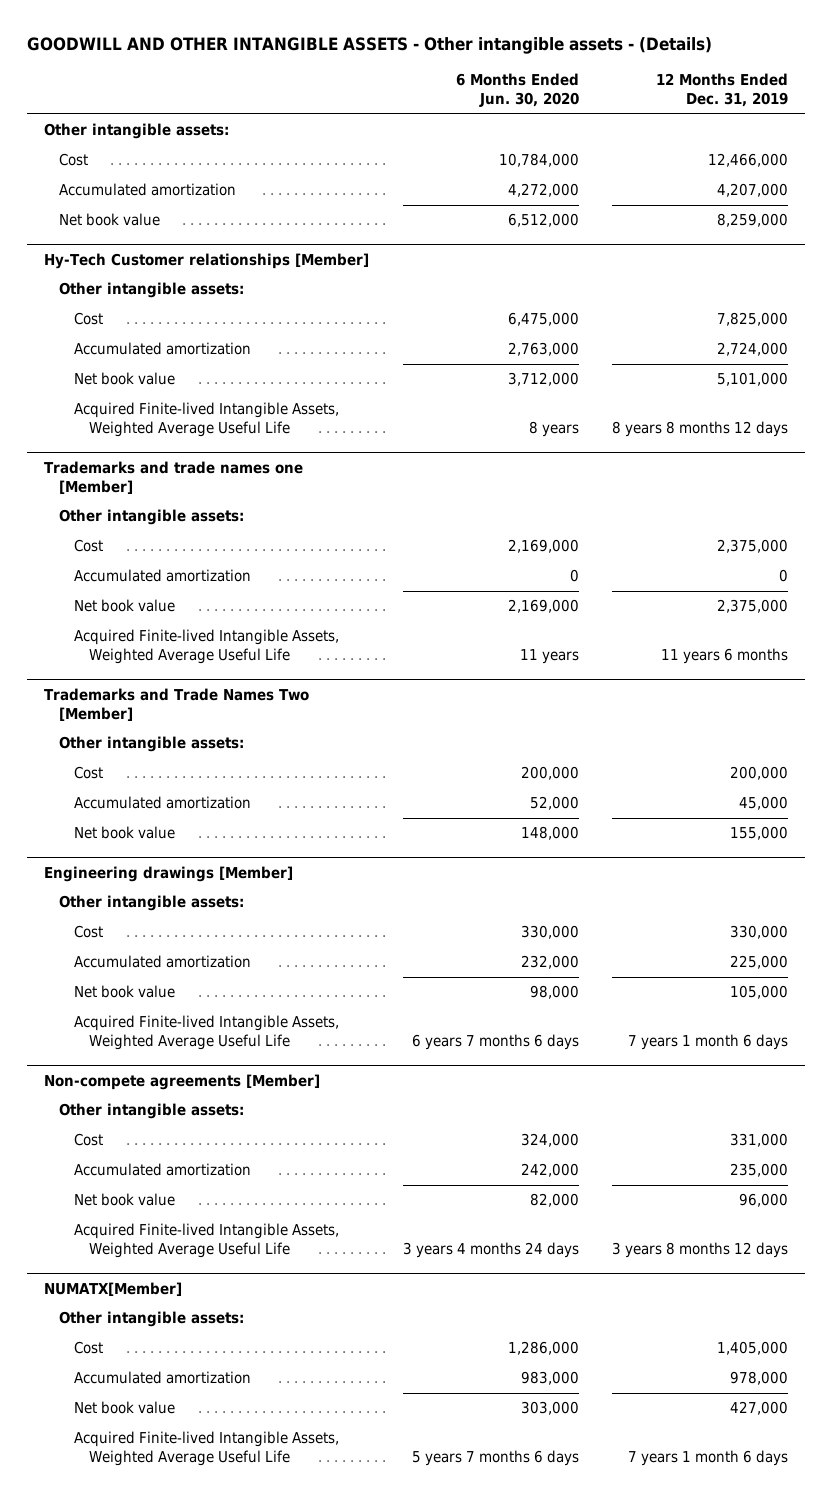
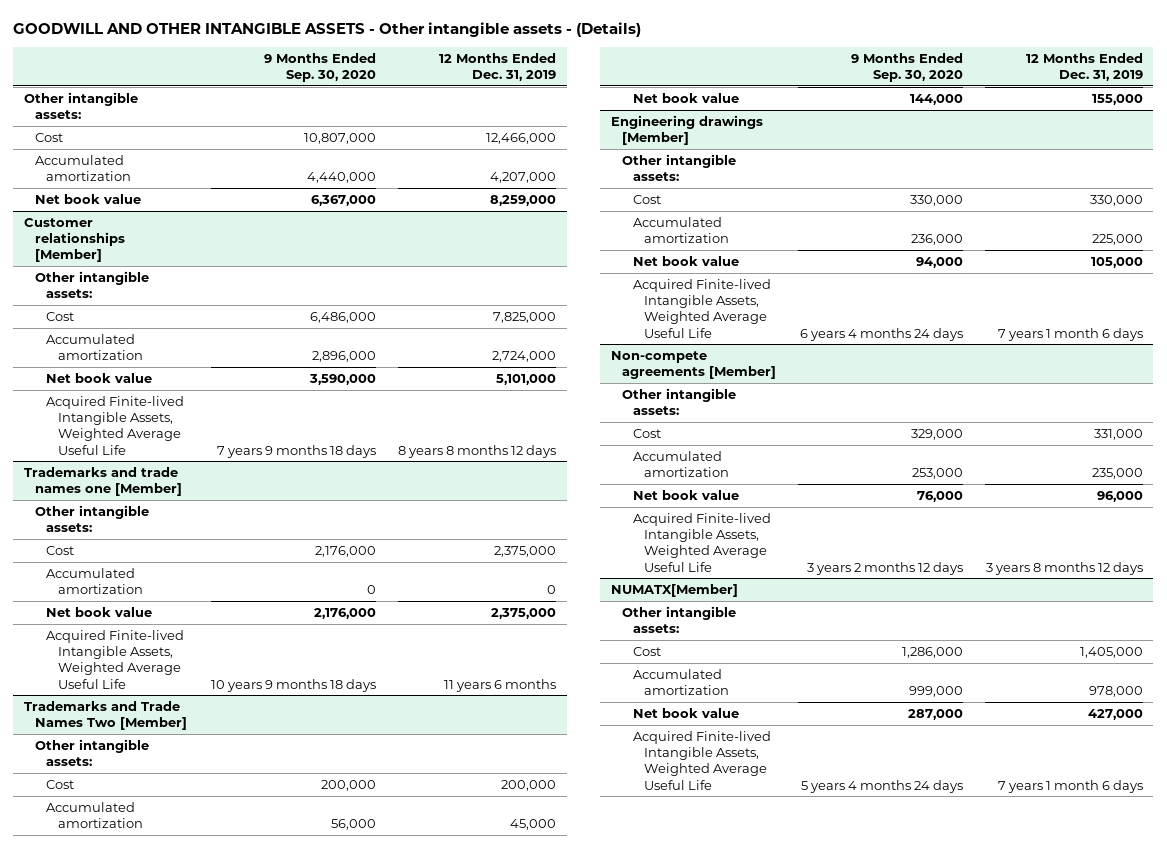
[455,73,579,108] 6 Months Ended Jun. 30, 2020 -> none
none -> [264,52,377,82] 9 Months Ended Sep. 30, 2020
[44,252,370,269] Hy-Tech Customer relationships [Member] -> [24,217,126,263] Customer relationships [Member]

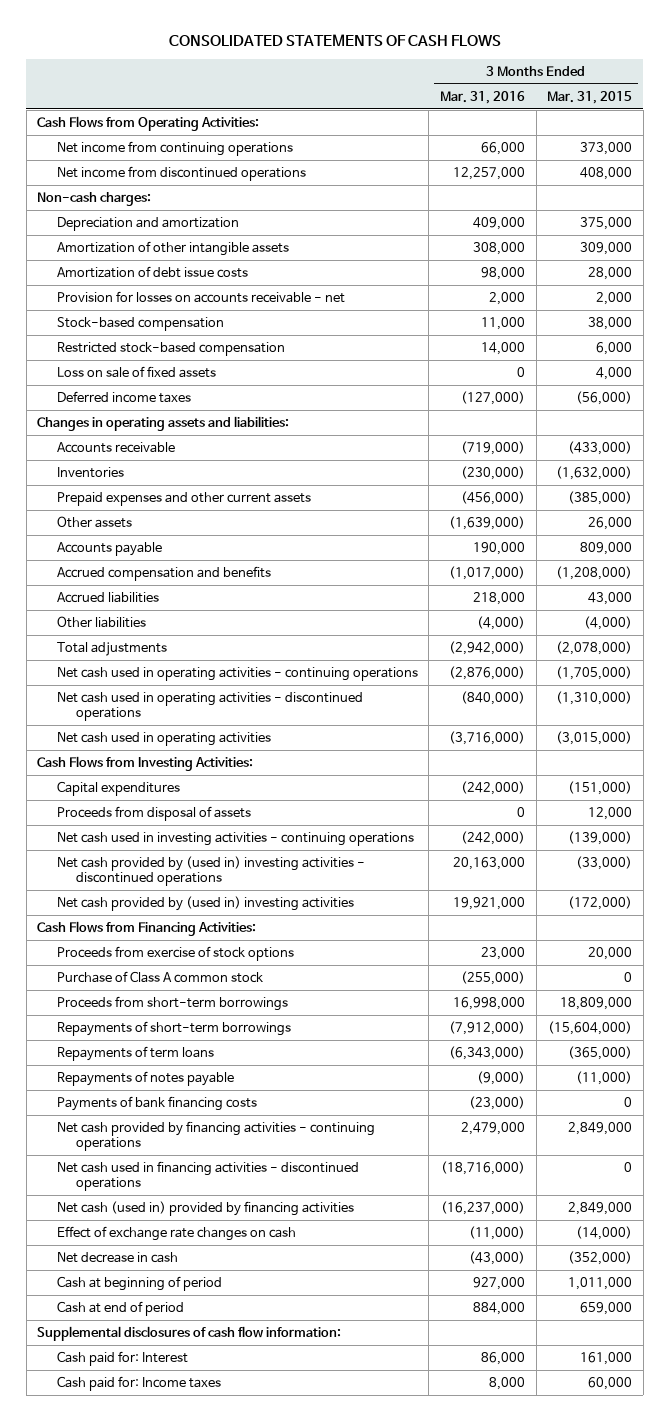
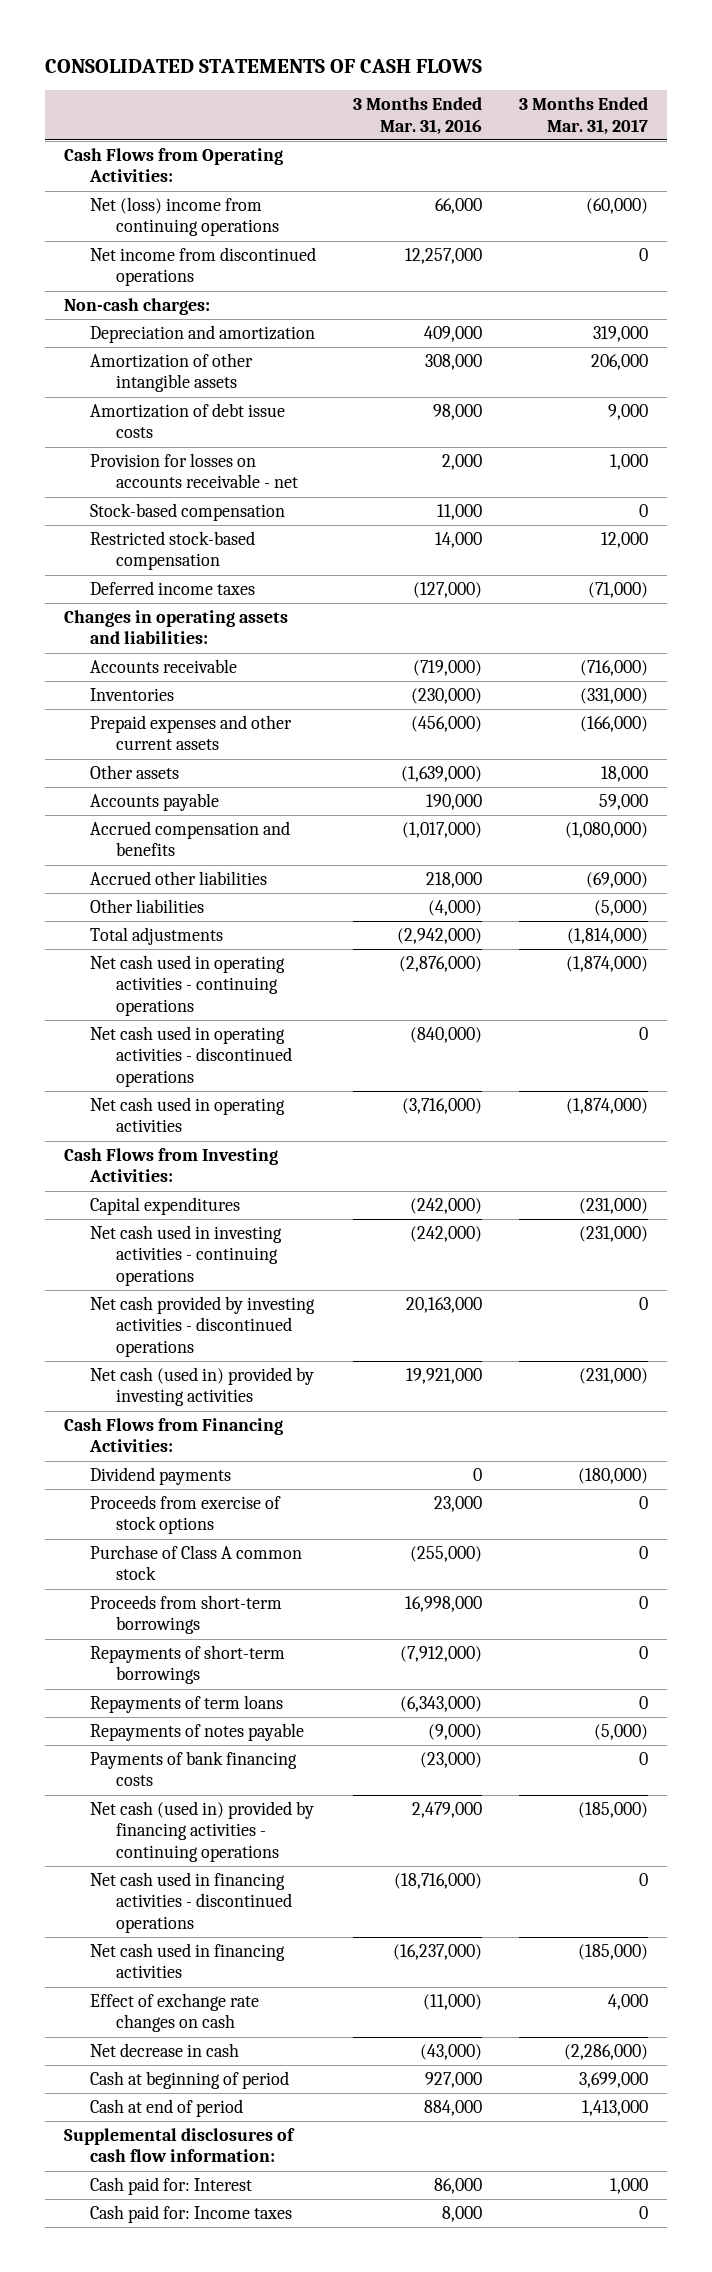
[547,90,633,104] Mar. 31, 2015 -> none
none -> [519,97,649,135] 3 Months Ended Mar. 31, 2017
[56,140,293,156] Net income from continuing operations -> [89,197,279,237] Net (loss) income from continuing operations
[56,365,216,378] Loss on sale of fixed assets -> none
[56,591,159,603] Accrued liabilities -> [89,871,267,886] Accrued other liabilities
[56,805,251,821] Proceeds from disposal of assets -> none
[56,855,365,886] Net cash provided by (used in) investing activities - discontinued operations -> [89,1296,315,1357] Net cash provided by investing activities - discontinued operations
[56,895,354,911] Net cash provided by (used in) investing activities -> [89,1367,314,1407] Net cash (used in) provided by investing activities
none -> [89,1467,231,1486] Dividend payments
[56,1120,375,1151] Net cash provided by financing activities - continuing operations -> [89,1801,314,1862] Net cash (used in) provided by financing activities - continuing operations
[56,1200,354,1216] Net cash (used in) provided by financing activities -> [89,1943,285,1979] Net cash used in financing activities

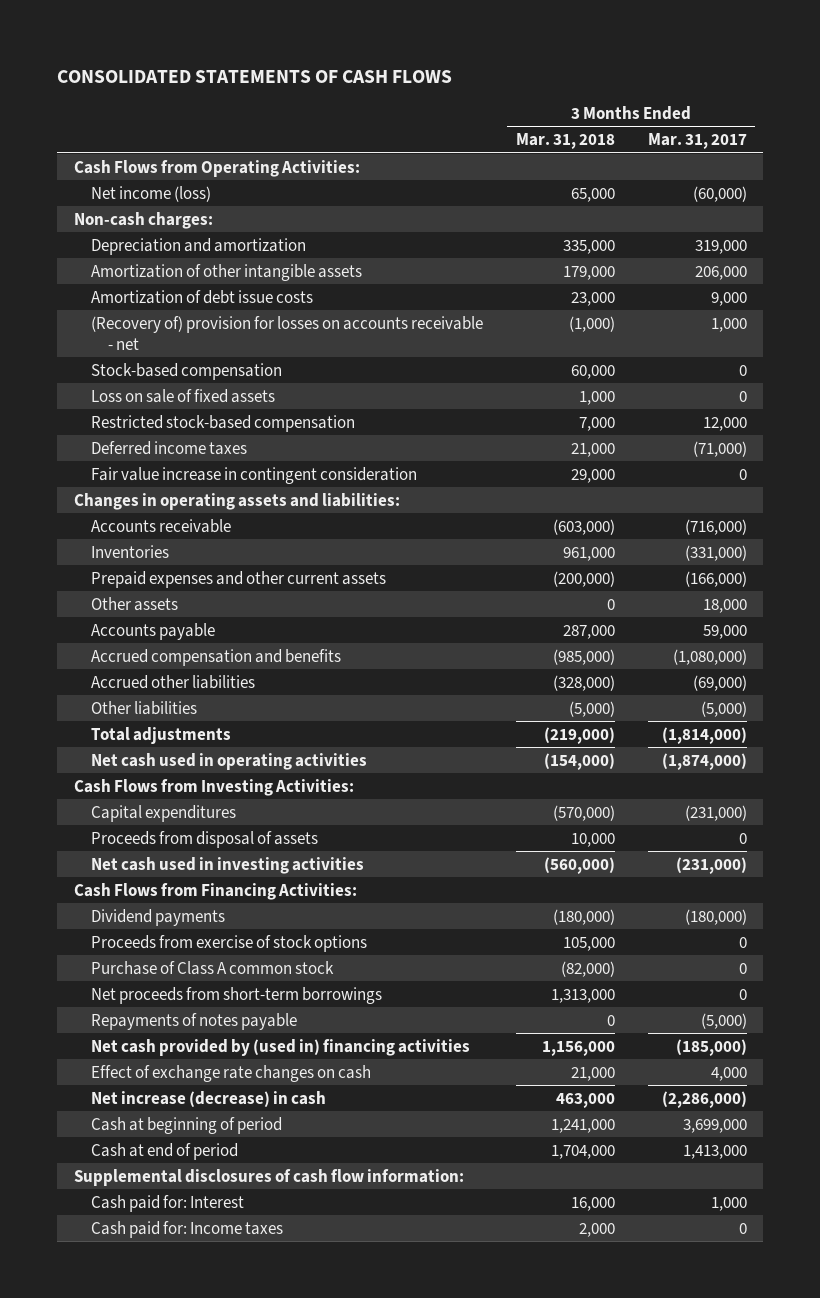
[352,97,482,135] 3 Months Ended Mar. 31, 2016 -> none
none -> [515,133,615,150] Mar. 31, 2018
[89,247,316,287] Net income from discontinued operations -> none
[89,197,279,237] Net (loss) income from continuing operations -> [90,185,211,202] Net income (loss)
[89,453,298,489] Provision for losses on accounts receivable - net -> [90,315,483,350] (Recovery of) provision for losses on accounts receivable - net
none -> [90,388,275,403] Loss on sale of fixed assets
none -> [90,466,417,484] Fair value increase in contingent consideration
[89,955,285,1016] Net cash used in operating activities - continuing operations -> none
[89,1026,292,1087] Net cash used in operating activities - discontinued operations -> none
[89,1225,282,1286] Net cash used in investing activities - continuing operations -> none
[89,1296,315,1357] Net cash provided by investing activities - discontinued operations -> none
none -> [90,830,318,848] Proceeds from disposal of assets
[89,1367,314,1407] Net cash (used in) provided by investing activities -> [90,856,364,874] Net cash used in investing activities
[89,1645,285,1685] Repayments of short-term borrowings -> none
[89,1695,283,1714] Repayments of term loans -> none
[89,1595,282,1635] Proceeds from short-term borrowings -> [90,986,382,1004] Net proceeds from short-term borrowings
[89,1751,297,1787] Payments of bank financing costs -> none
[89,1801,314,1862] Net cash (used in) provided by financing activities - continuing operations -> none
[89,1872,292,1933] Net cash used in financing activities - discontinued operations -> none
[89,1943,285,1979] Net cash used in financing activities -> [90,1038,470,1056] Net cash provided by (used in) financing activities
[89,2043,239,2058] Net decrease in cash -> [90,1090,326,1107] Net increase (decrease) in cash

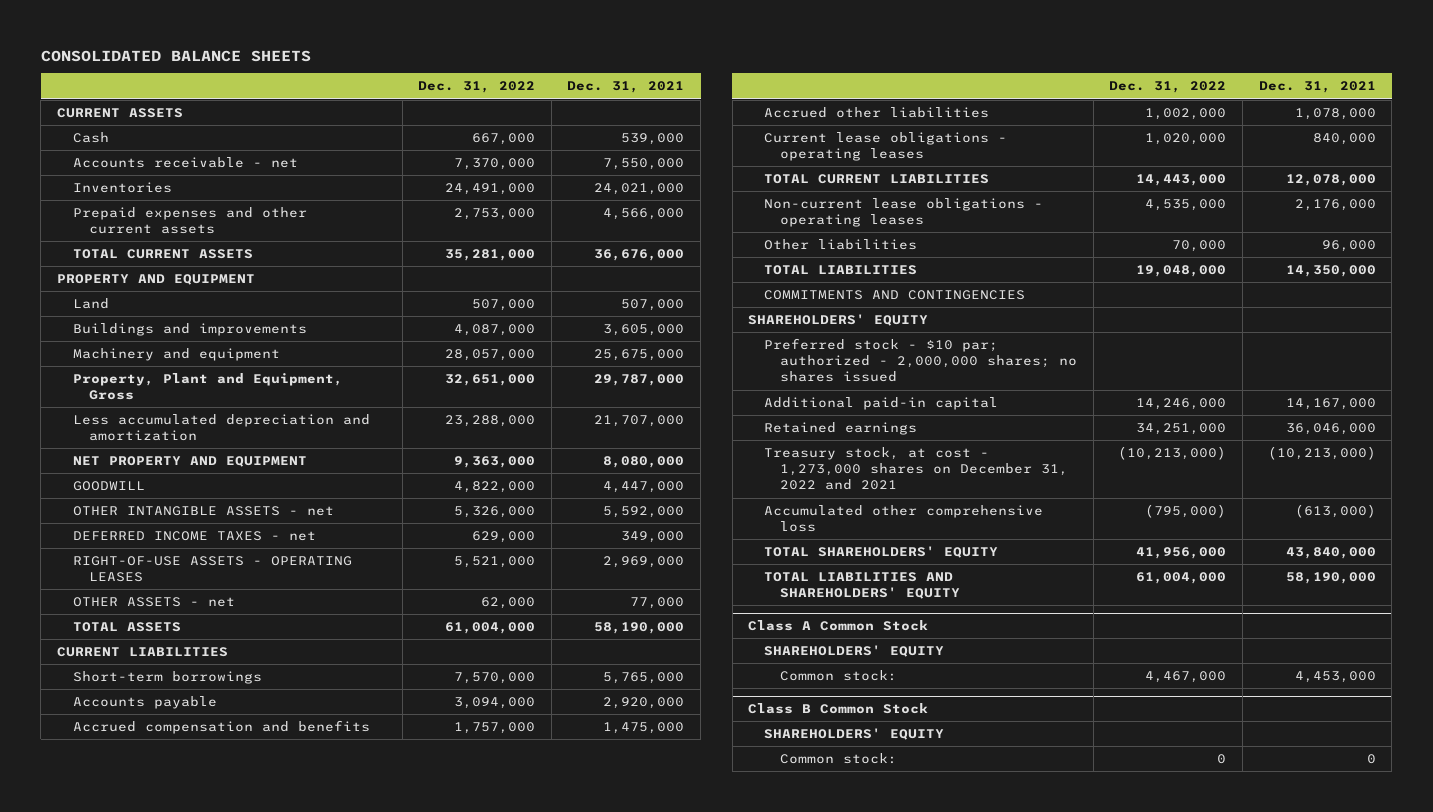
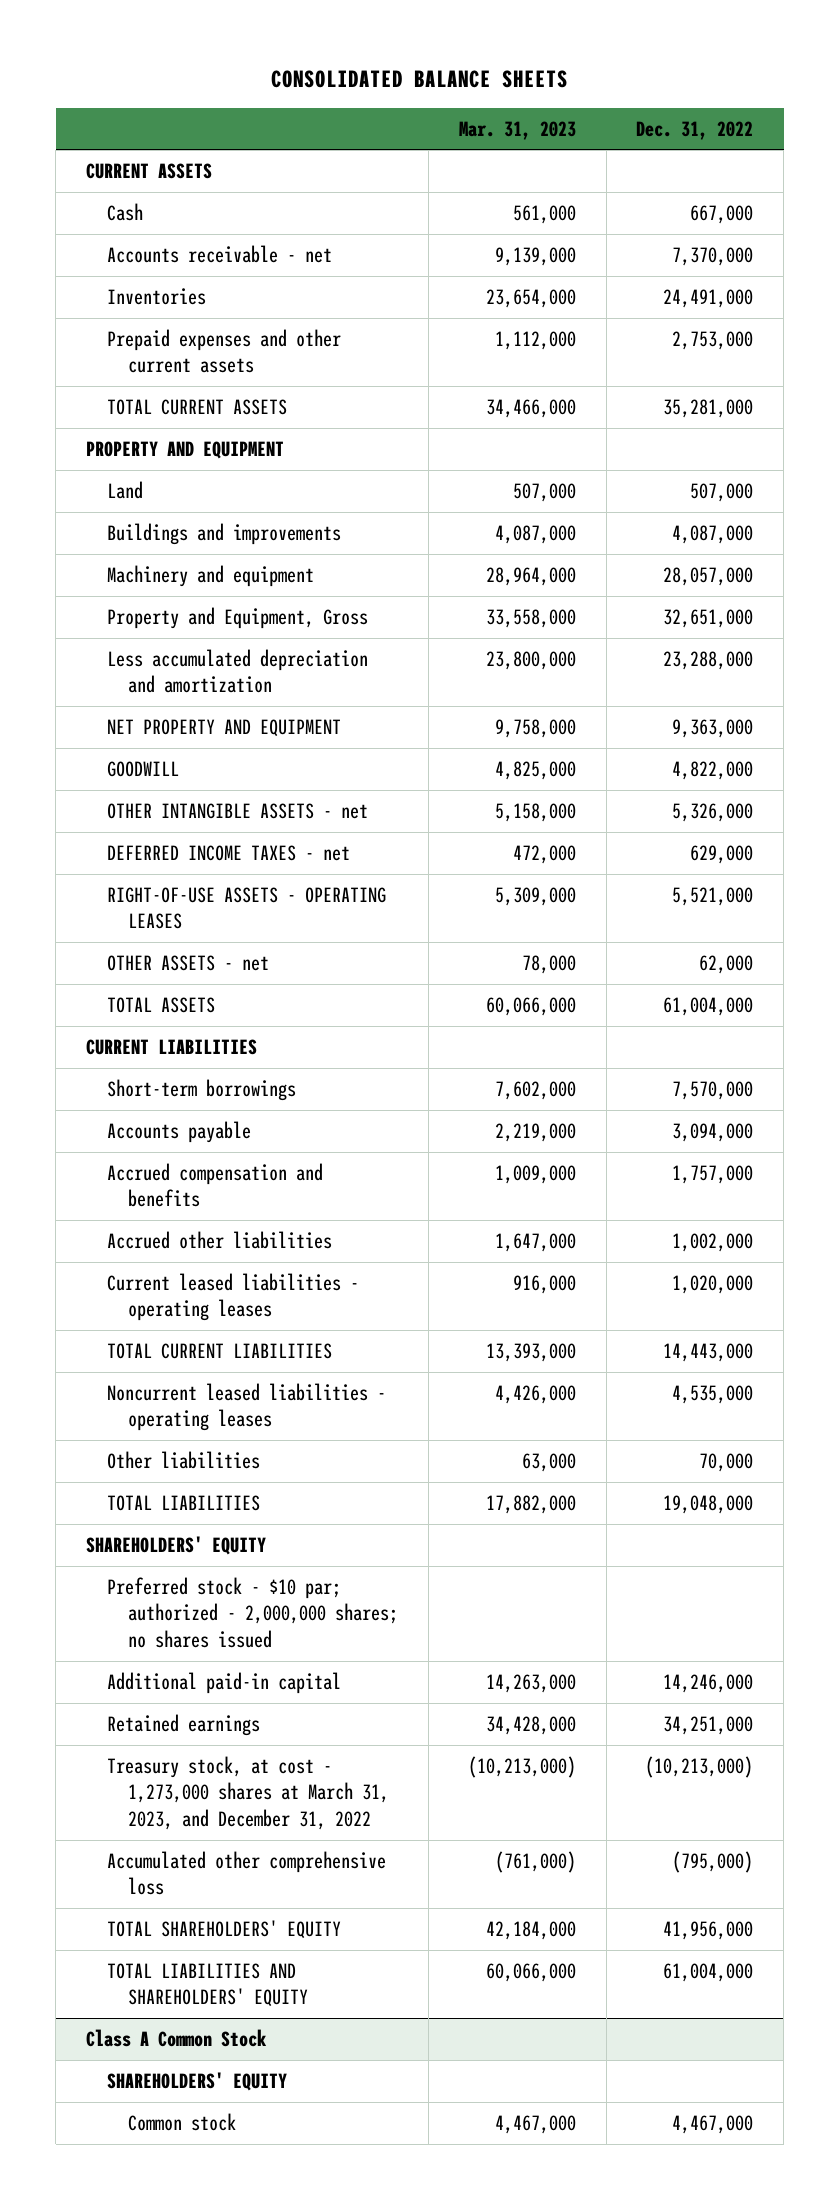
[567,81,685,94] Dec. 31, 2021 -> none
none -> [458,120,576,140] Mar. 31, 2023
[73,373,344,401] Property, Plant and Equipment, Gross -> [106,606,368,629] Property and Equipment, Gross
[764,132,1008,162] Current lease obligations - operating leases -> [106,1272,359,1322] Current leased liabilities - operating leases
[764,198,1044,228] Non-current lease obligations - operating leases -> [106,1382,386,1432] Noncurrent leased liabilities - operating leases
[764,290,1026,301] COMMITMENTS AND CONTINGENCIES -> none
[764,447,1069,491] Treasury stock, at cost - 1,273,000 shares on December 31, 2022 and 2021 -> [106,1755,389,1830] Treasury stock, at cost - 1,273,000 shares at March 31, 2023, and December 31, 2022
[748,703,929,715] Class B Common Stock -> none
[764,728,945,741] SHAREHOLDERS' EQUITY -> none
[780,753,898,765] Common stock: -> none
[780,670,898,682] Common stock: -> [127,2112,236,2131] Common stock

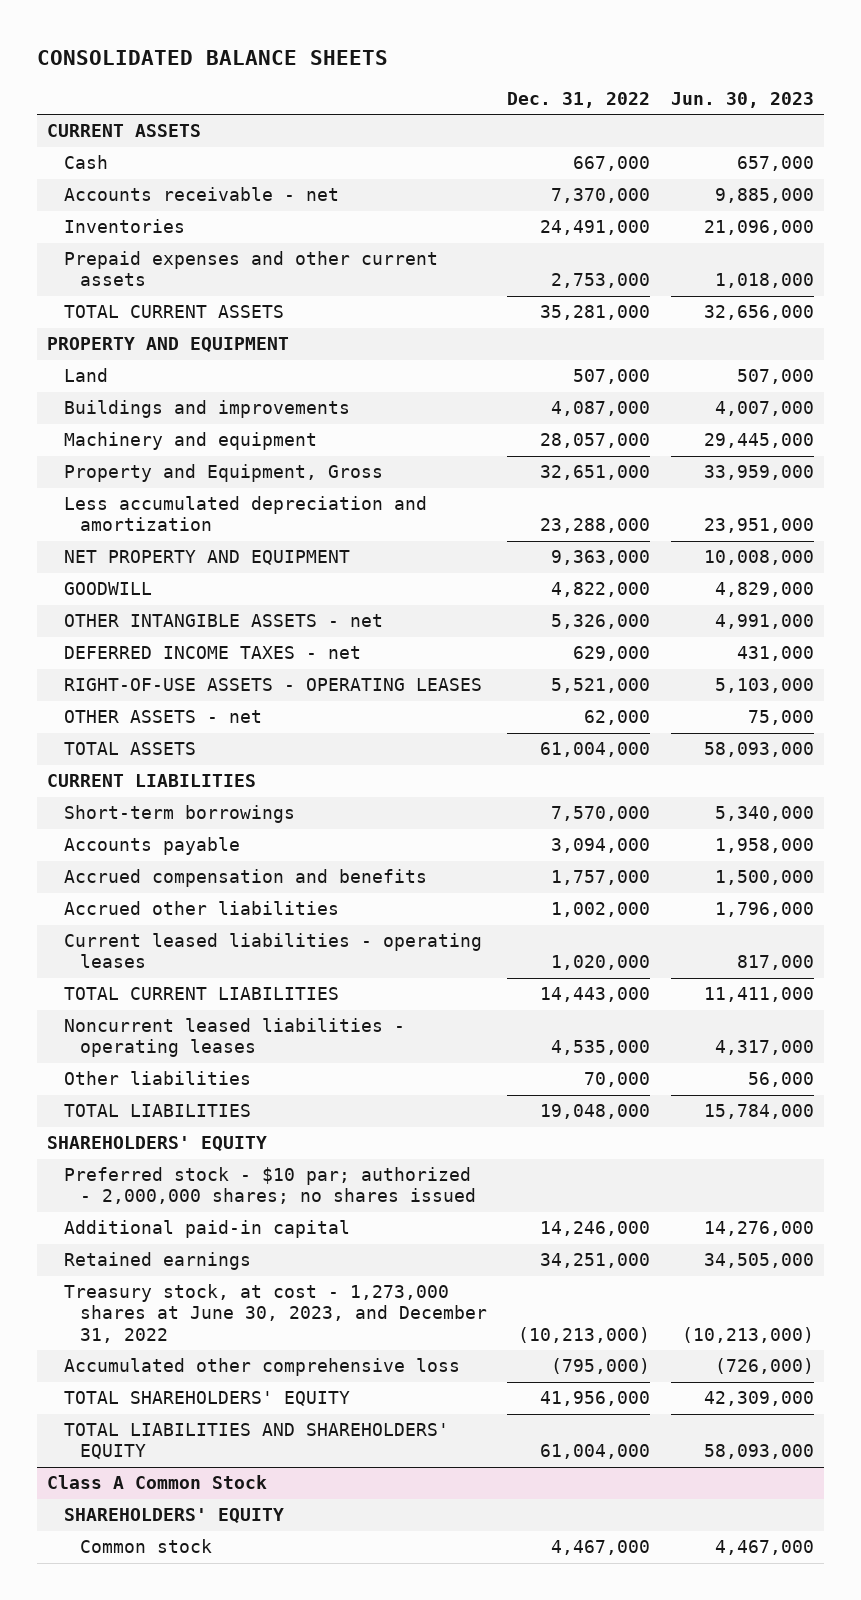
[458,120,576,140] Mar. 31, 2023 -> none
none -> [670,91,814,108] Jun. 30, 2023
[106,1755,389,1830] Treasury stock, at cost - 1,273,000 shares at March 31, 2023, and December 31, 2022 -> [63,1284,488,1343] Treasury stock, at cost - 1,273,000 shares at June 30, 2023, and December 31, 2022

